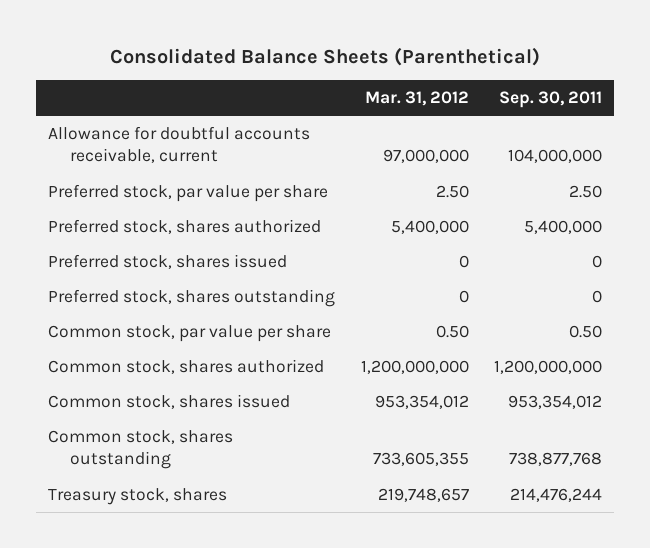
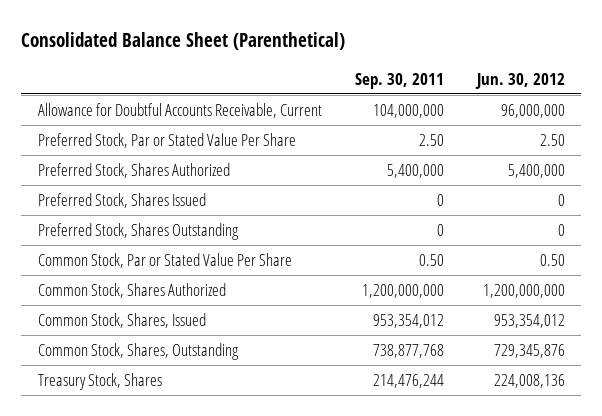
[110,46,541,66] Consolidated Balance Sheets (Parenthetical) -> [21,32,346,51] Consolidated Balance Sheet (Parenthetical)
[364,91,469,107] Mar. 31, 2012 -> none
none -> [474,72,565,89] Jun. 30, 2012
[48,126,311,164] Allowance for doubtful accounts receivable, current -> [37,103,322,119] Allowance for Doubtful Accounts Receivable, Current
[48,184,329,203] Preferred stock, par value per share -> [37,133,296,149] Preferred Stock, Par or Stated Value Per Share
[48,219,322,235] Preferred stock, shares authorized -> [37,163,230,179] Preferred Stock, Shares Authorized
[48,254,288,270] Preferred stock, shares issued -> [37,193,206,209] Preferred Stock, Shares Issued
[48,289,336,308] Preferred stock, shares outstanding -> [37,223,239,241] Preferred Stock, Shares Outstanding
[48,325,332,343] Common stock, par value per share -> [37,253,292,269] Common Stock, Par or Stated Value Per Share
[48,359,325,375] Common stock, shares authorized -> [37,283,226,299] Common Stock, Shares Authorized
[48,394,291,410] Common stock, shares issued -> [37,313,206,329] Common Stock, Shares, Issued
[48,430,234,470] Common stock, shares outstanding -> [37,343,239,361] Common Stock, Shares, Outstanding
[48,488,228,506] Treasury stock, shares -> [37,373,162,391] Treasury Stock, Shares

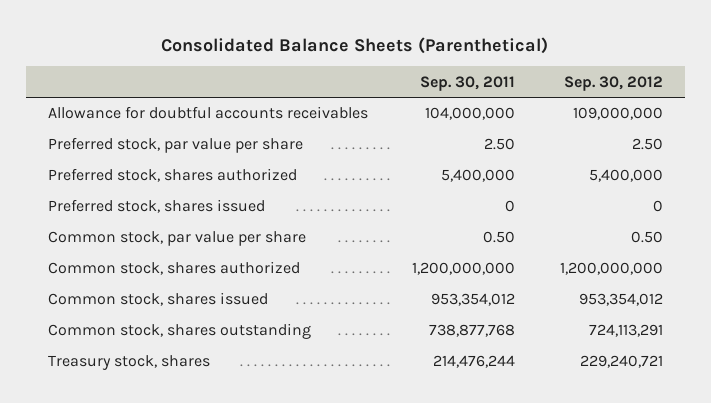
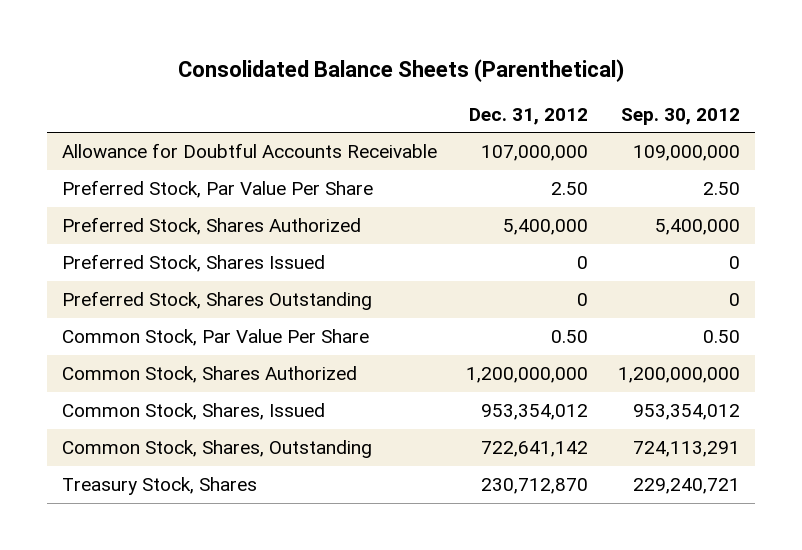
[420,75,516,91] Sep. 30, 2011 -> none
none -> [469,107,589,125] Dec. 31, 2012
[48,106,369,120] Allowance for doubtful accounts receivables -> [61,143,437,159] Allowance for Doubtful Accounts Receivable
[48,137,304,154] Preferred stock, par value per share -> [61,180,373,199] Preferred Stock, Par Value Per Share
[48,168,298,183] Preferred stock, shares authorized -> [61,217,361,236] Preferred Stock, Shares Authorized
[48,199,266,214] Preferred stock, shares issued -> [61,254,325,273] Preferred Stock, Shares Issued
none -> [61,291,372,311] Preferred Stock, Shares Outstanding
[48,231,307,247] Common stock, par value per share -> [61,329,369,347] Common Stock, Par Value Per Share
[48,261,301,276] Common stock, shares authorized -> [61,366,357,384] Common Stock, Shares Authorized
[48,292,269,307] Common stock, shares issued -> [61,403,325,421] Common Stock, Shares, Issued
[48,323,312,340] Common stock, shares outstanding -> [61,440,372,459] Common Stock, Shares, Outstanding
[48,355,211,371] Treasury stock, shares -> [61,477,257,496] Treasury Stock, Shares

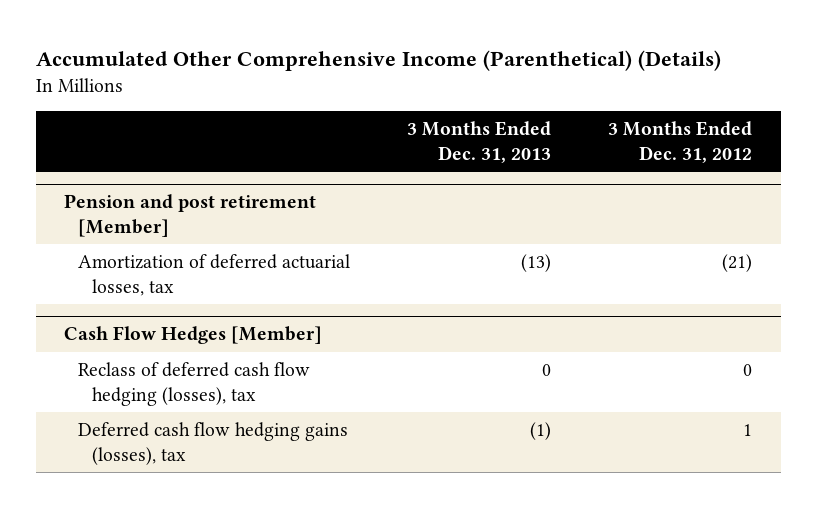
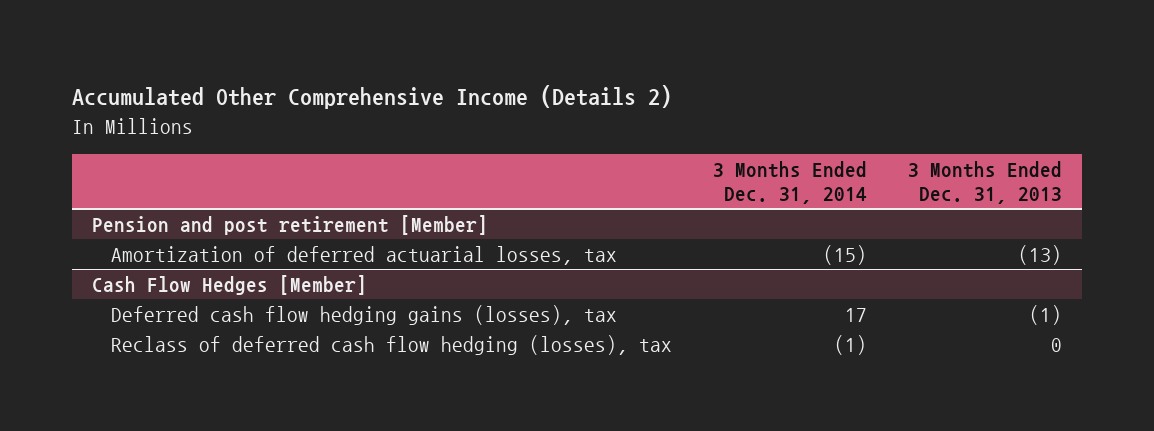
[35,49,721,71] Accumulated Other Comprehensive Income (Parenthetical) (Details) -> [71,85,672,110] Accumulated Other Comprehensive Income (Details 2)
[608,121,753,163] 3 Months Ended Dec. 31, 2012 -> none
none -> [712,160,867,204] 3 Months Ended Dec. 31, 2014
[78,362,311,406] Reclass of deferred cash flow hedging (losses), tax -> [110,334,672,355] Reclass of deferred cash flow hedging (losses), tax

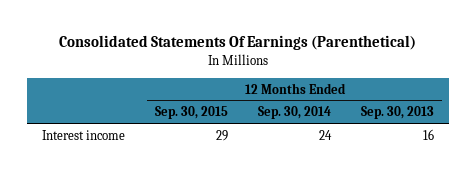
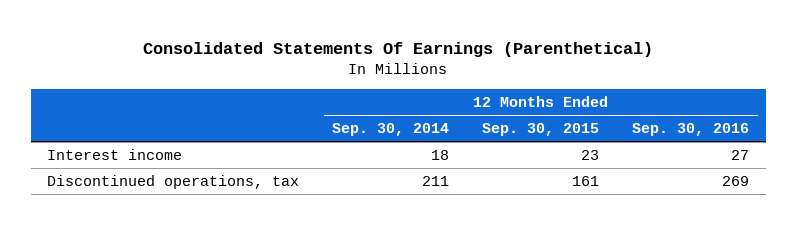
[361,106,435,120] Sep. 30, 2013 -> none
none -> [632,123,750,137] Sep. 30, 2016
[215,129,228,141] 29 -> [581,150,600,161] 23
[319,129,333,140] 24 -> [431,150,450,161] 18
none -> [47,175,300,190] Discontinued operations, tax

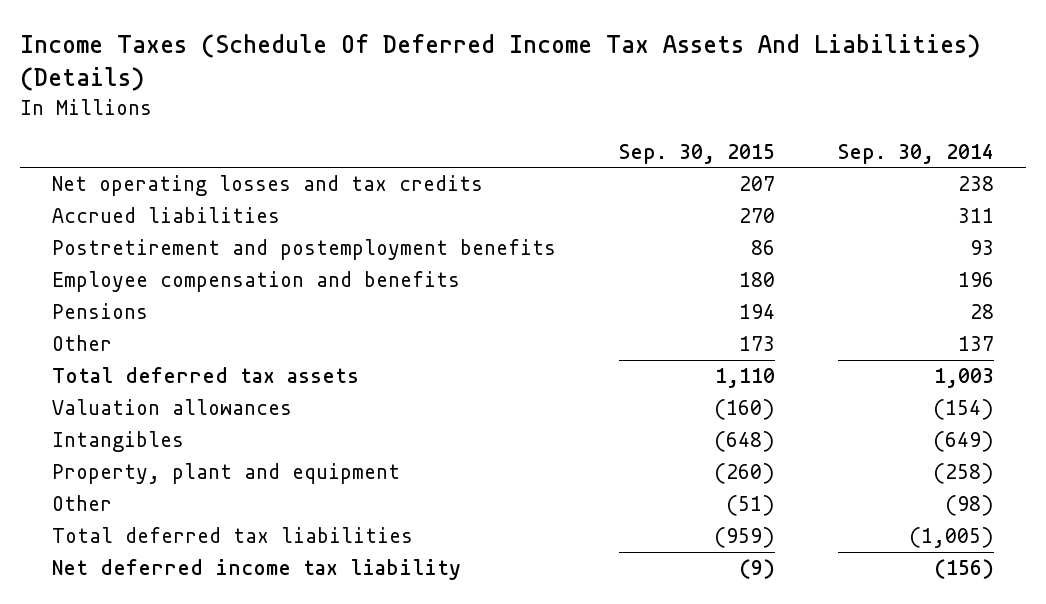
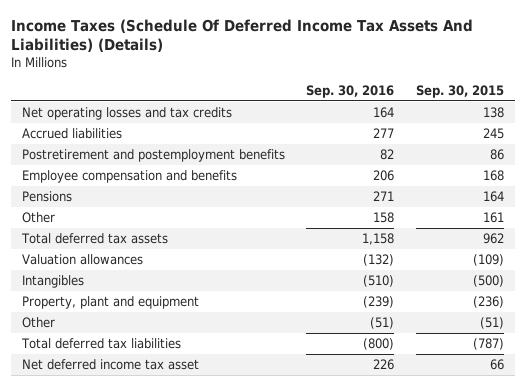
[837,143,994,164] Sep. 30, 2014 -> none
none -> [306,84,395,98] Sep. 30, 2016
[738,176,775,192] 207 -> [482,106,504,118] 138
[738,208,775,224] 270 -> [482,127,504,139] 245
[738,272,775,288] 180 -> [482,169,504,181] 168
[738,304,775,320] 194 -> [482,190,504,202] 164
[738,336,775,352] 173 -> [482,211,504,223] 161
[714,368,775,389] 1,110 -> [482,232,504,244] 962
[713,399,775,421] (160) -> [472,253,504,266] (109)
[713,431,775,453] (648) -> [472,274,504,287] (500)
[713,463,775,485] (260) -> [472,295,504,308] (236)
[713,527,775,549] (959) -> [472,337,504,350] (787)
[51,559,461,581] Net deferred income tax liability -> [22,358,200,370] Net deferred income tax asset
[738,559,775,580] (9) -> [489,358,504,370] 66

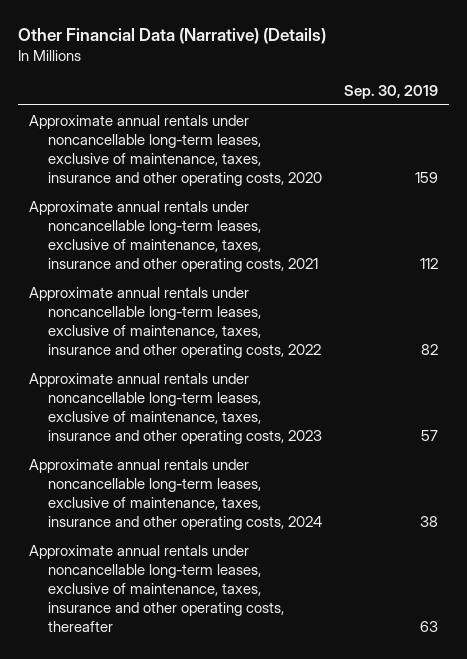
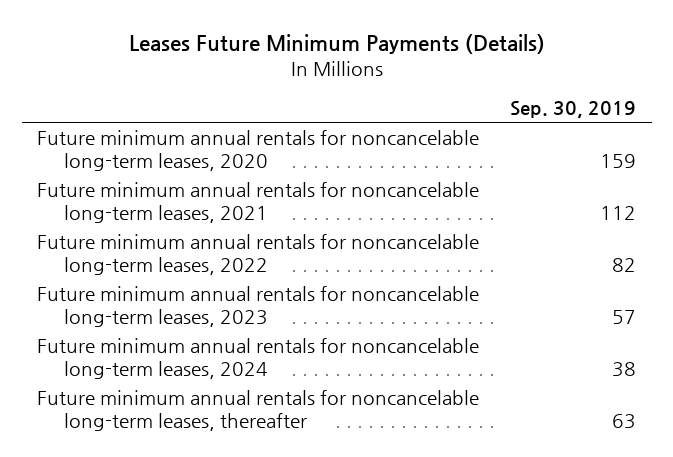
[18,28,327,45] Other Financial Data (Narrative) (Details) -> [128,34,545,55] Leases Future Minimum Payments (Details)
[29,114,322,187] Approximate annual rentals under noncancellable long-term leases, exclusive of maintenance, taxes, insurance and other operating costs, 2020 -> [37,129,480,171] Future minimum annual rentals for noncancelable long-term leases, 2020
[29,200,318,273] Approximate annual rentals under noncancellable long-term leases, exclusive of maintenance, taxes, insurance and other operating costs, 2021 -> [37,181,480,223] Future minimum annual rentals for noncancelable long-term leases, 2021
[29,286,321,359] Approximate annual rentals under noncancellable long-term leases, exclusive of maintenance, taxes, insurance and other operating costs, 2022 -> [37,233,480,275] Future minimum annual rentals for noncancelable long-term leases, 2022
[29,372,322,445] Approximate annual rentals under noncancellable long-term leases, exclusive of maintenance, taxes, insurance and other operating costs, 2023 -> [37,285,480,327] Future minimum annual rentals for noncancelable long-term leases, 2023
[29,458,322,531] Approximate annual rentals under noncancellable long-term leases, exclusive of maintenance, taxes, insurance and other operating costs, 2024 -> [37,337,480,379] Future minimum annual rentals for noncancelable long-term leases, 2024
[29,544,284,633] Approximate annual rentals under noncancellable long-term leases, exclusive of maintenance, taxes, insurance and other operating costs, thereafter -> [37,389,480,431] Future minimum annual rentals for noncancelable long-term leases, thereafter

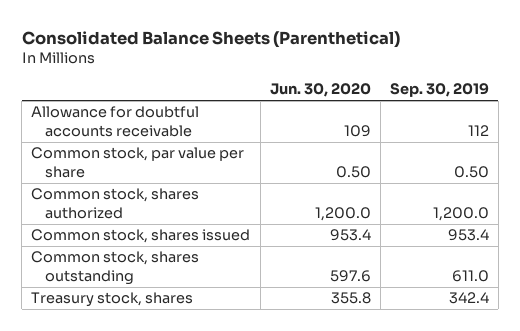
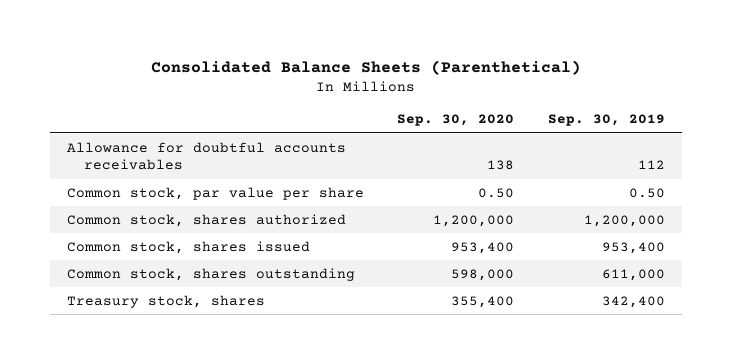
[269,83,371,98] Jun. 30, 2020 -> none
none -> [397,114,515,127] Sep. 30, 2020
[31,106,200,137] Allowance for doubtful accounts receivable -> [66,141,346,171] Allowance for doubtful accounts receivables
[432,206,489,221] 1,200.0 -> [583,214,665,227] 1,200,000
[447,229,489,242] 953.4 -> [601,241,665,254] 953,400
[451,269,489,282] 611.0 -> [601,268,665,281] 611,000
[448,292,489,305] 342.4 -> [601,295,665,308] 342,400

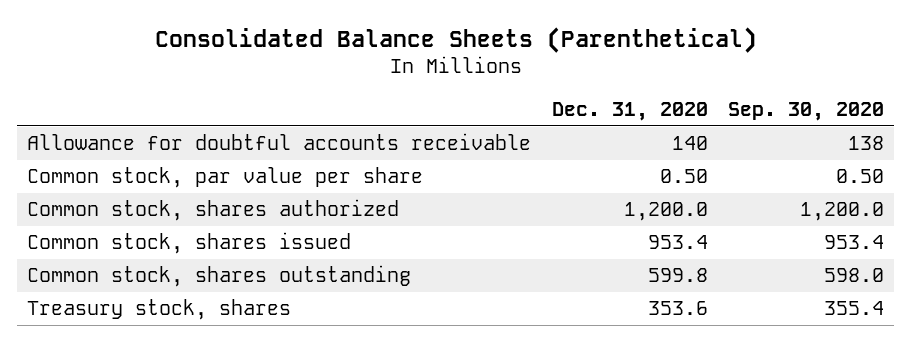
[547,114,665,127] Sep. 30, 2019 -> none
none -> [551,102,708,122] Dec. 31, 2020
[66,141,346,171] Allowance for doubtful accounts receivables -> [27,133,532,151] Allowance for doubtful accounts receivable
[433,214,515,227] 1,200,000 -> [800,202,885,222] 1,200.0
[451,241,515,254] 953,400 -> [824,235,885,250] 953.4
[451,268,515,281] 598,000 -> [824,268,885,283] 598.0
[451,295,515,308] 355,400 -> [824,301,885,316] 355.4

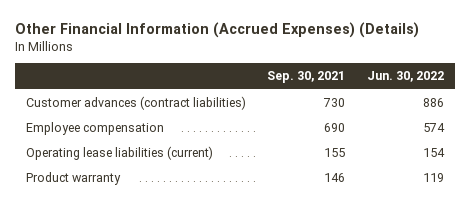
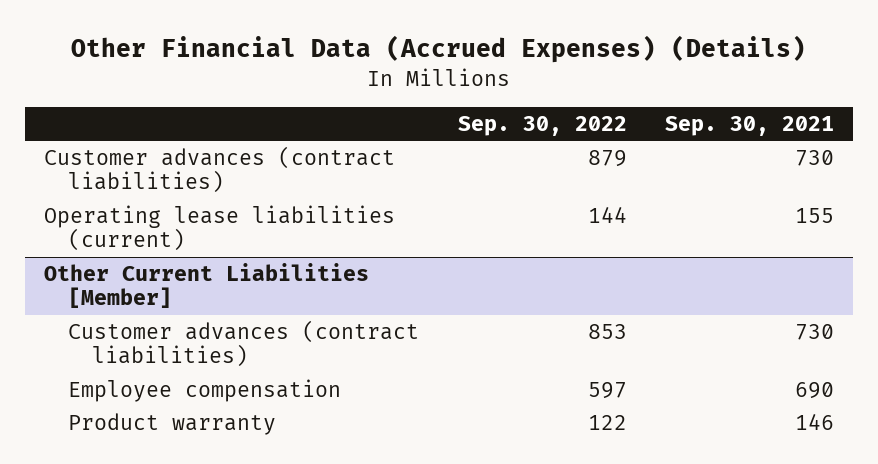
[14,21,419,38] Other Financial Information (Accrued Expenses) (Details) -> [70,35,806,64] Other Financial Data (Accrued Expenses) (Details)
[367,71,445,83] Jun. 30, 2022 -> none
none -> [457,115,627,136] Sep. 30, 2022
[25,122,164,136] Employee compensation -> none
none -> [43,263,369,309] Other Current Liabilities [Member]
none -> [67,320,419,368] Customer advances (contract liabilities)
none -> [67,379,341,403] Employee compensation

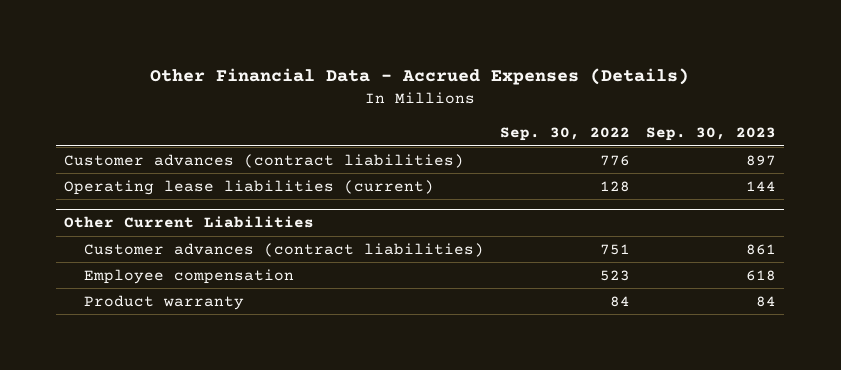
[70,35,806,64] Other Financial Data (Accrued Expenses) (Details) -> [150,68,690,86] Other Financial Data - Accrued Expenses (Details)
[665,115,835,136] Sep. 30, 2021 -> none
none -> [646,127,777,142] Sep. 30, 2023
[587,150,627,168] 879 -> [599,154,630,166] 776
[587,206,627,224] 144 -> [599,180,630,192] 128
[43,263,369,309] Other Current Liabilities [Member] -> [64,216,315,229] Other Current Liabilities
[587,324,627,340] 853 -> [599,243,630,255] 751
[587,382,627,400] 597 -> [599,269,630,281] 523
[587,415,627,431] 122 -> [609,295,630,307] 84

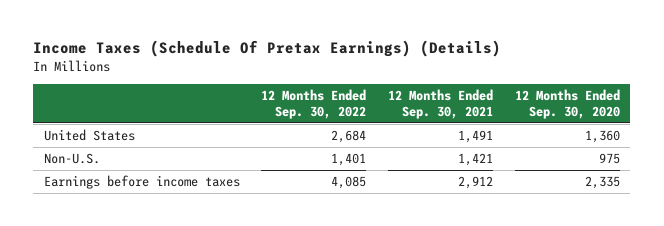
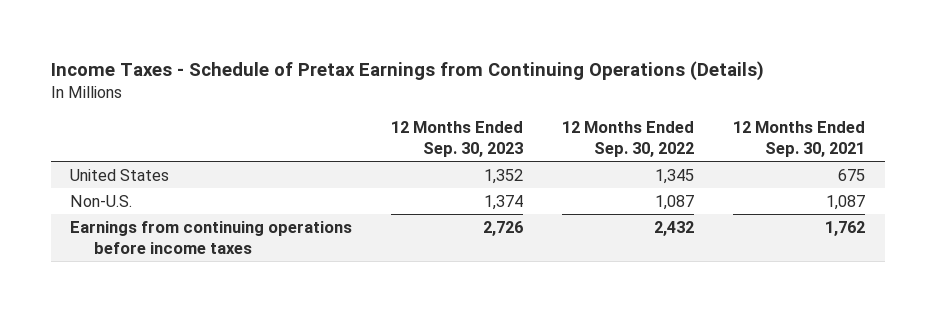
[33,40,502,58] Income Taxes (Schedule Of Pretax Earnings) (Details) -> [50,61,764,82] Income Taxes - Schedule of Pretax Earnings from Continuing Operations (Details)
[514,89,620,119] 12 Months Ended Sep. 30, 2020 -> none
none -> [391,121,524,157] 12 Months Ended Sep. 30, 2023
[331,130,367,144] 2,684 -> [655,168,695,184] 1,345
[458,130,494,144] 1,491 -> [838,168,866,181] 675
[331,153,367,167] 1,401 -> [655,194,695,210] 1,087
[458,153,494,167] 1,421 -> [826,194,866,210] 1,087
[43,175,240,190] Earnings before income taxes -> [70,220,353,254] Earnings from continuing operations before income taxes
[331,176,367,190] 4,085 -> [654,220,695,236] 2,432
[458,176,494,190] 2,912 -> [825,220,866,236] 1,762

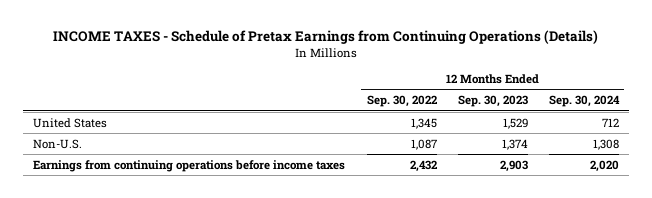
[50,61,764,82] Income Taxes - Schedule of Pretax Earnings from Continuing Operations (Details) -> [53,29,599,44] INCOME TAXES - Schedule of Pretax Earnings from Continuing Operations (Details)
[733,121,866,157] 12 Months Ended Sep. 30, 2021 -> none
none -> [548,95,620,108] Sep. 30, 2024
[484,168,524,184] 1,352 -> [502,117,528,129] 1,529
[483,220,524,236] 2,726 -> [499,159,528,172] 2,903

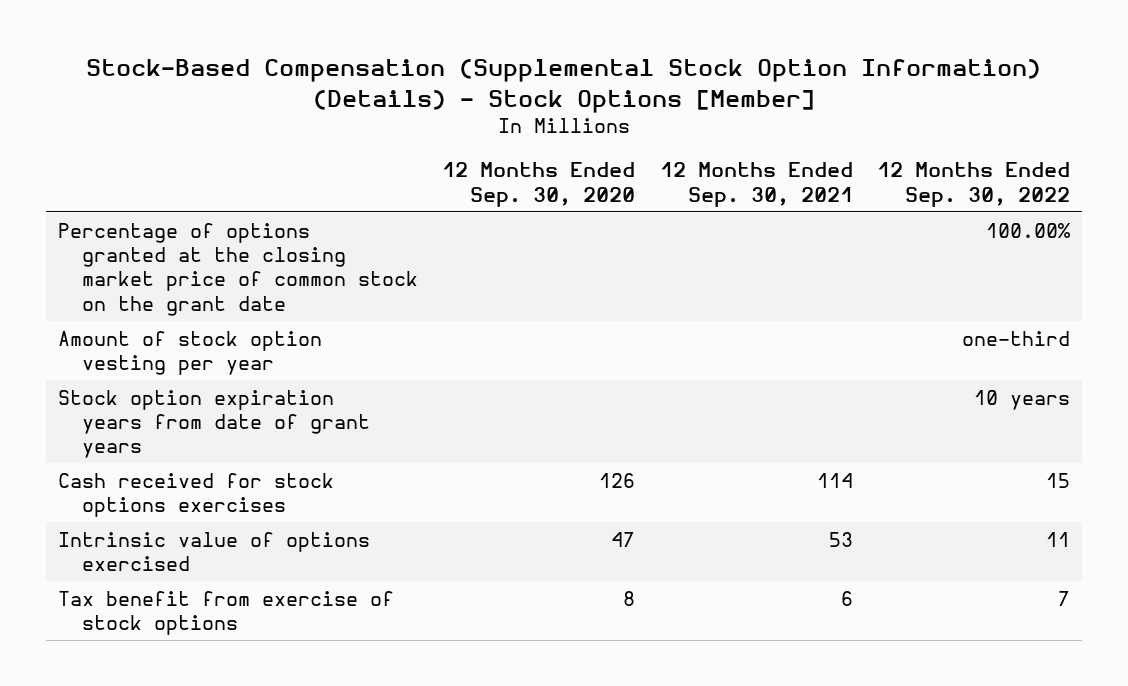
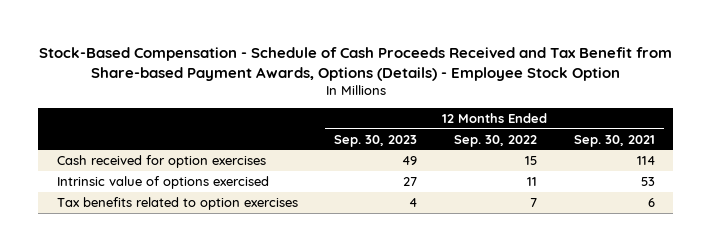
[86,59,1042,113] Stock-Based Compensation (Supplemental Stock Option Information) (Details) - Stock Options [Member] -> [38,47,672,82] Stock-Based Compensation - Schedule of Cash Proceeds Received and Tax Benefit from Share-based Payment Awards, Options (Details) - Employee Stock Option
[442,162,636,207] 12 Months Ended Sep. 30, 2020 -> none
none -> [334,134,418,147] Sep. 30, 2023
[58,222,419,316] Percentage of options granted at the closing market price of common stock on the grant date -> none
[58,330,323,376] Amount of stock option vesting per year -> none
[58,389,371,459] Stock option expiration years from date of grant years -> none
[58,472,335,518] Cash received for stock options exercises -> [56,154,266,168] Cash received for option exercises
[58,590,395,636] Tax benefit from exercise of stock options -> [56,196,298,210] Tax benefits related to option exercises

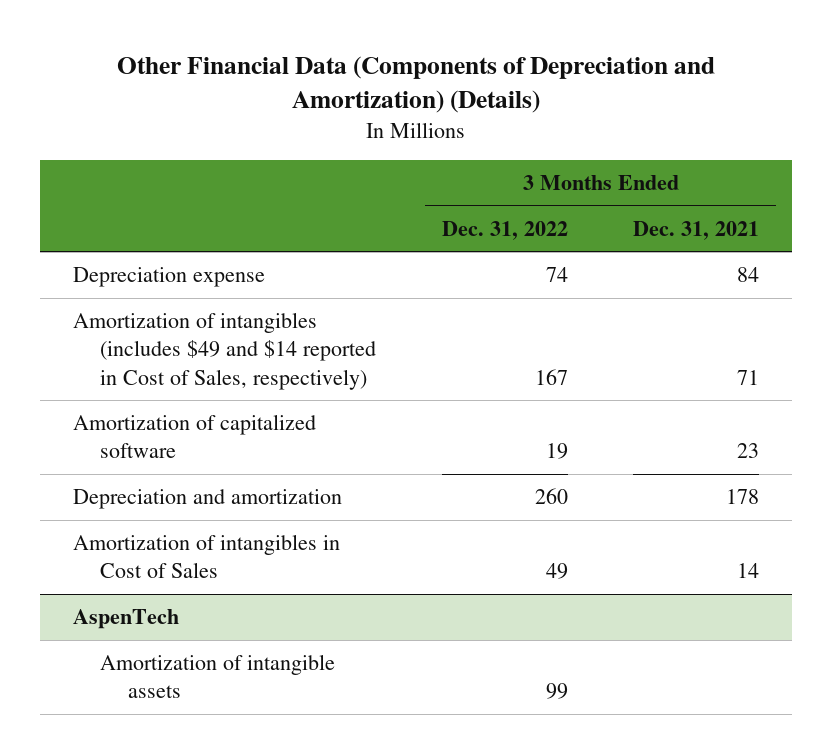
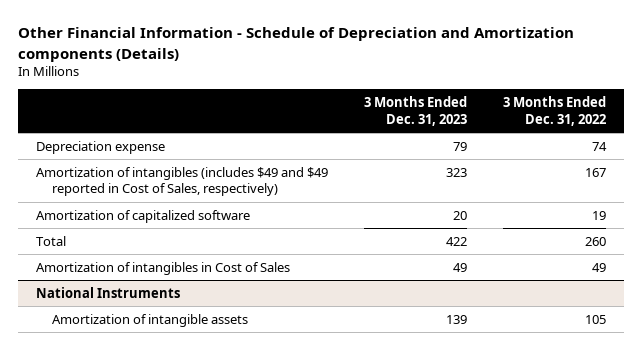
[117,55,716,114] Other Financial Data (Components of Depreciation and Amortization) (Details) -> [17,27,574,62] Other Financial Information - Schedule of Depreciation and Amortization components (Details)
[633,220,760,240] Dec. 31, 2021 -> none
none -> [363,96,467,126] 3 Months Ended Dec. 31, 2023
[72,312,377,390] Amortization of intangibles (includes $49 and $14 reported in Cost of Sales, respectively) -> [35,166,328,197] Amortization of intangibles (includes $49 and $49 reported in Cost of Sales, respectively)
[72,489,342,510] Depreciation and amortization -> [35,235,66,246] Total
[72,609,179,630] AspenTech -> none
none -> [35,286,180,298] National Instruments
[545,683,568,700] 99 -> [584,314,606,324] 105

